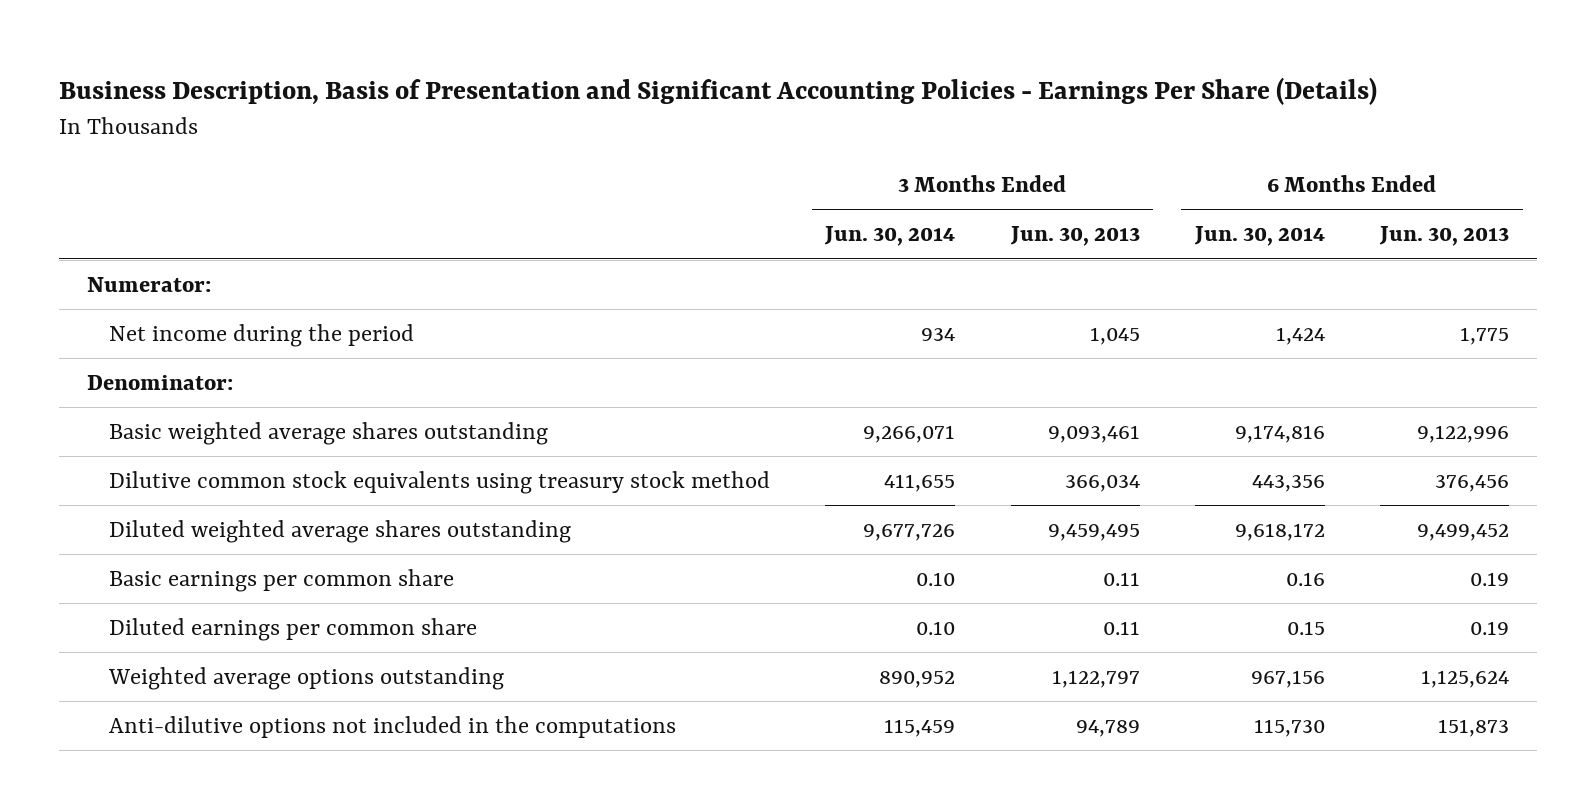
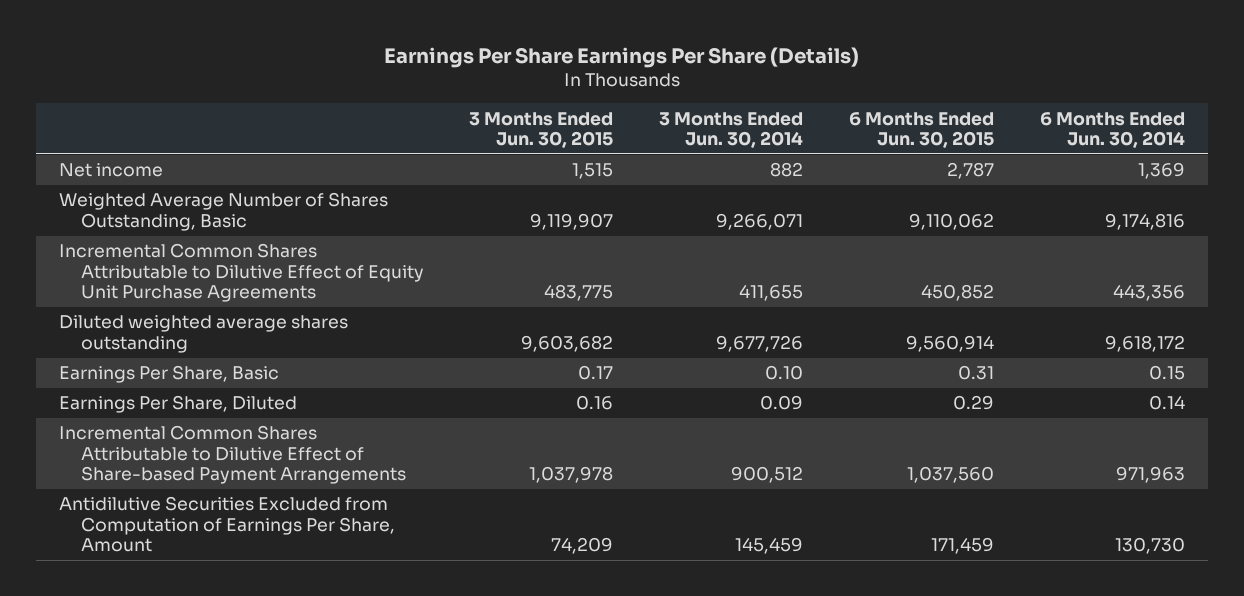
[59,77,1378,106] Business Description, Basis of Presentation and Significant Accounting Policies - Earnings Per Share (Details) -> [383,46,859,68] Earnings Per Share Earnings Per Share (Details)
[1009,226,1140,247] Jun. 30, 2013 -> none
[1379,226,1510,247] Jun. 30, 2013 -> none
none -> [469,111,614,149] 3 Months Ended Jun. 30, 2015
none -> [849,111,995,149] 6 Months Ended Jun. 30, 2015
[86,276,211,292] Numerator: -> none
[86,374,233,390] Denominator: -> none
[109,323,415,347] Net income during the period -> [58,163,163,178] Net income
[921,327,956,341] 934 -> [770,162,804,178] 882
[1275,326,1325,345] 1,424 -> [1138,162,1186,180] 1,369
[109,421,549,445] Basic weighted average shares outstanding -> [58,192,388,231] Weighted Average Number of Shares Outstanding, Basic
[109,470,771,494] Dilutive common stock equivalents using treasury stock method -> [58,243,424,303] Incremental Common Shares Attributable to Dilutive Effect of Equity Unit Purchase Agreements
[108,666,505,690] Weighted average options outstanding -> none
[109,715,677,738] Anti-dilutive options not included in the computations -> none
[109,568,455,592] Basic earnings per common share -> [58,365,279,384] Earnings Per Share, Basic
[1285,571,1325,586] 0.16 -> [1149,365,1186,381] 0.15
[109,617,478,641] Diluted earnings per common share -> [58,395,297,414] Earnings Per Share, Diluted
[916,620,956,635] 0.10 -> [760,395,804,411] 0.09
[1286,620,1325,635] 0.15 -> [1149,395,1186,411] 0.14
none -> [58,425,406,485] Incremental Common Shares Attributable to Dilutive Effect of Share-based Payment Arrangements
none -> [58,496,395,553] Antidilutive Securities Excluded from Computation of Earnings Per Share, Amount

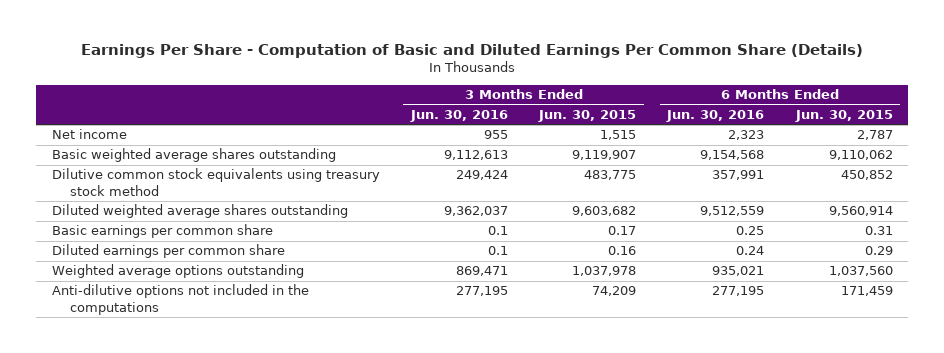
[383,46,859,68] Earnings Per Share Earnings Per Share (Details) -> [81,44,864,59] Earnings Per Share - Computation of Basic and Diluted Earnings Per Common Share (Details)
[659,111,804,149] 3 Months Ended Jun. 30, 2014 -> none
[1040,111,1186,149] 6 Months Ended Jun. 30, 2014 -> none
none -> [409,109,508,122] Jun. 30, 2016
none -> [666,109,765,122] Jun. 30, 2016
[58,192,388,231] Weighted Average Number of Shares Outstanding, Basic -> [51,148,336,163] Basic weighted average shares outstanding
[58,243,424,303] Incremental Common Shares Attributable to Dilutive Effect of Equity Unit Purchase Agreements -> [51,168,380,196] Dilutive common stock equivalents using treasury stock method
[58,365,279,384] Earnings Per Share, Basic -> [51,224,273,239] Basic earnings per common share
[58,395,297,414] Earnings Per Share, Diluted -> [51,244,285,259] Diluted earnings per common share
[58,425,406,485] Incremental Common Shares Attributable to Dilutive Effect of Share-based Payment Arrangements -> [51,264,304,279] Weighted average options outstanding
[58,496,395,553] Antidilutive Securities Excluded from Computation of Earnings Per Share, Amount -> [51,284,309,315] Anti-dilutive options not included in the computations

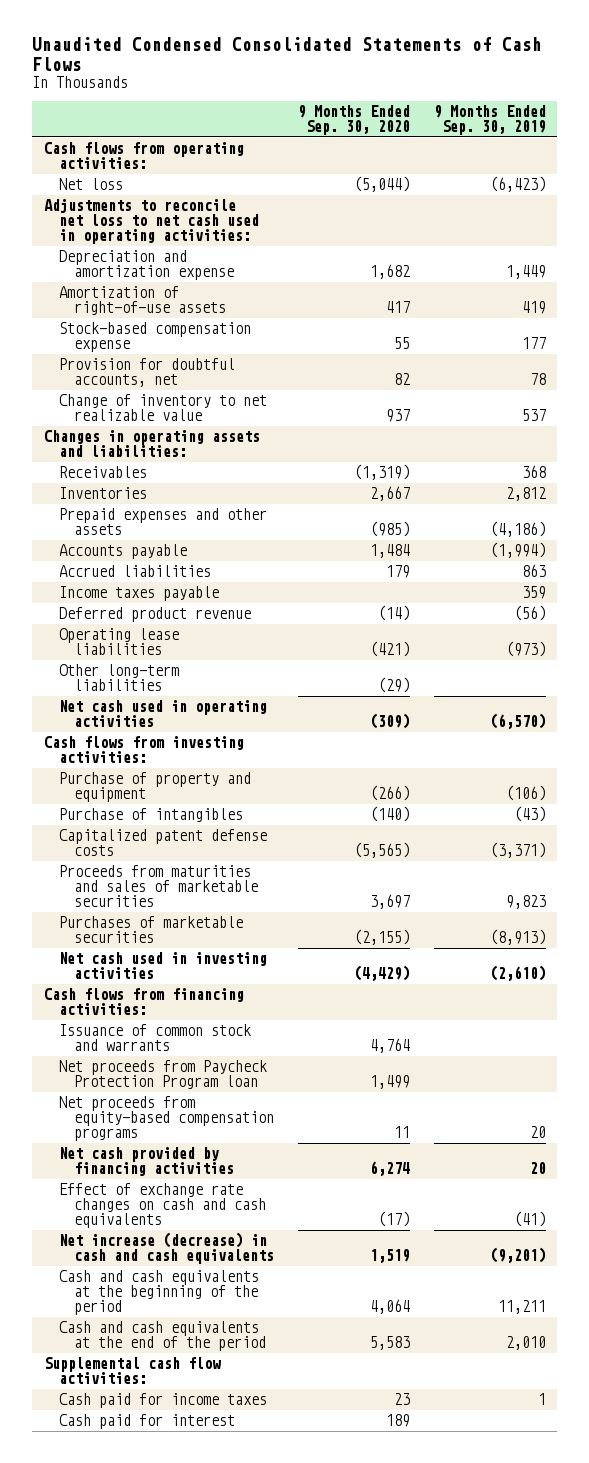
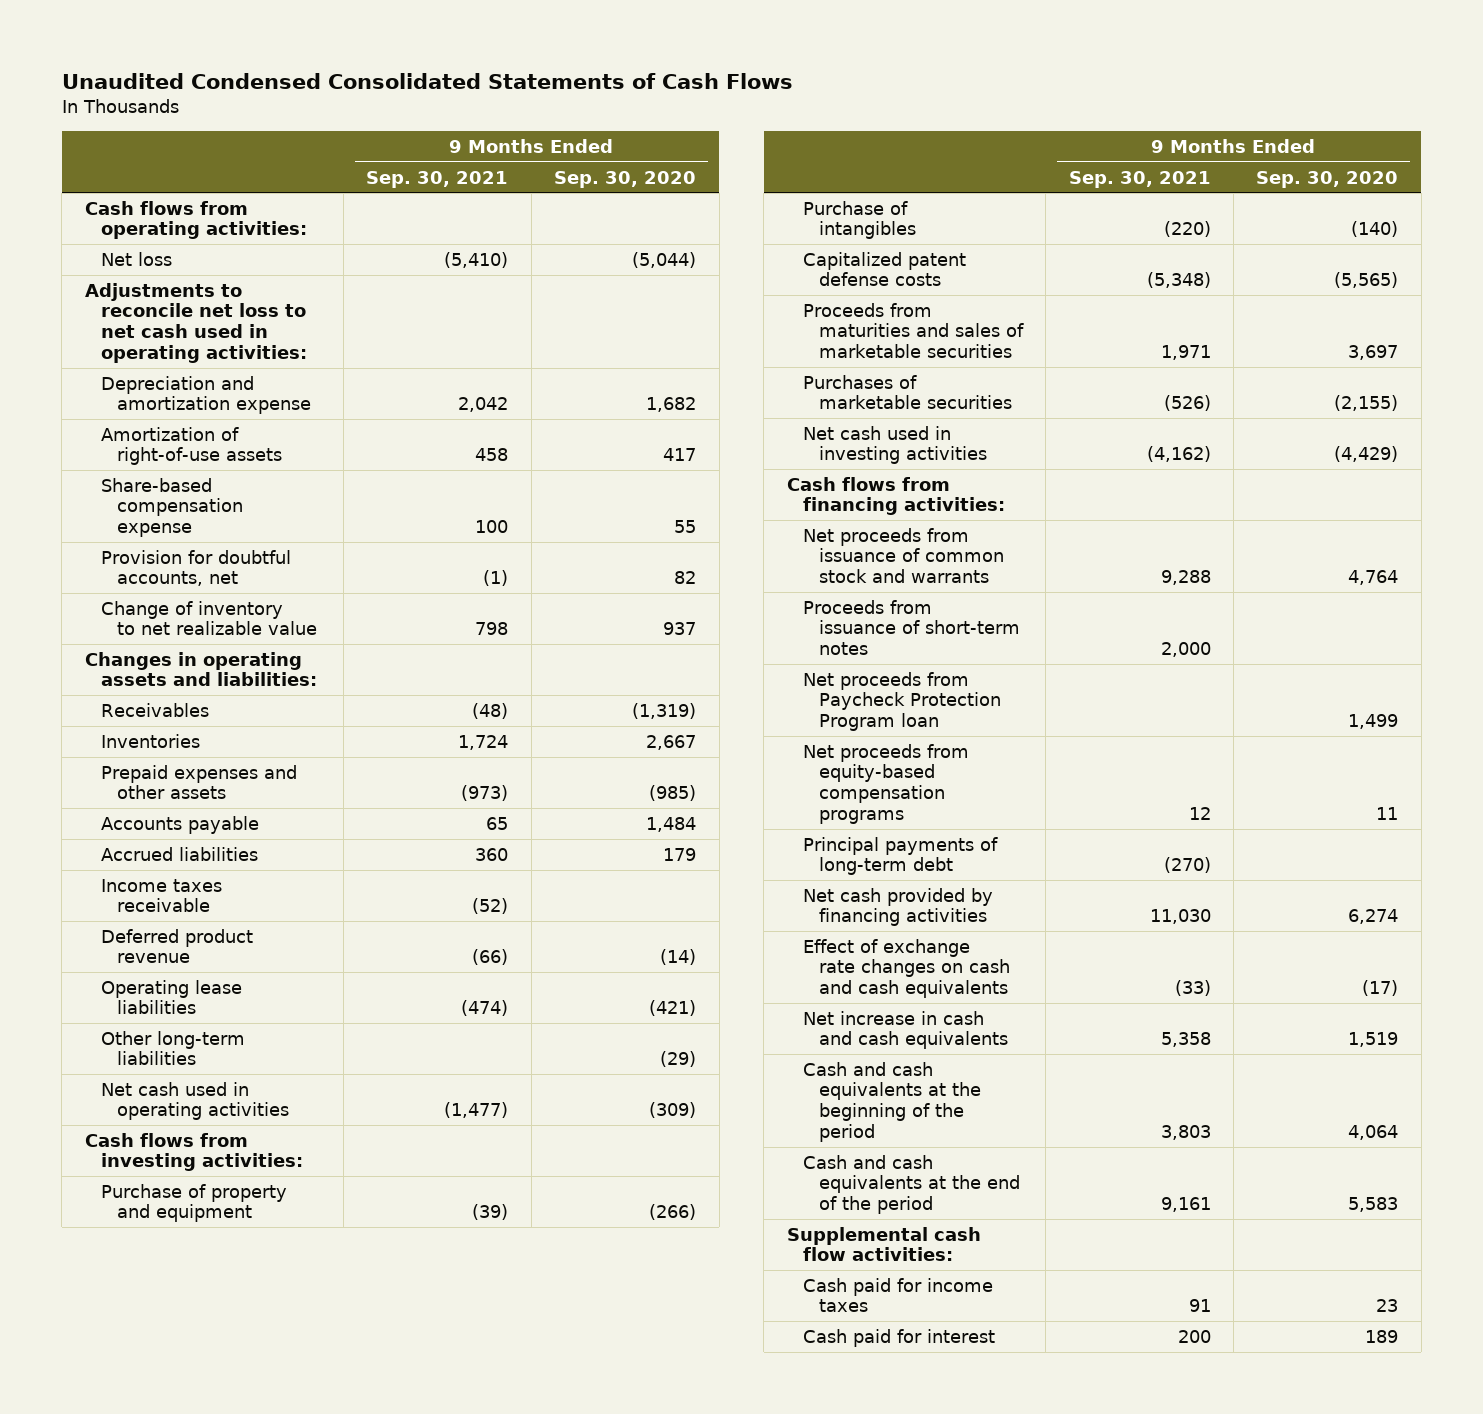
[433,104,546,135] 9 Months Ended Sep. 30, 2019 -> none
none -> [366,170,509,188] Sep. 30, 2021
[58,322,251,353] Stock-based compensation expense -> [100,477,243,538] Share-based compensation expense
[58,586,219,602] Income taxes payable -> [100,878,222,913] Income taxes receivable
[58,1024,251,1052] Issuance of common stock and warrants -> [802,527,1004,584] Net proceeds from issuance of common stock and warrants
none -> [802,599,1020,656] Proceeds from issuance of short-term notes
none -> [802,836,998,876] Principal payments of long-term debt
[58,1232,274,1265] Net increase (decrease) in cash and cash equivalents -> [802,1010,1008,1050] Net increase in cash and cash equivalents

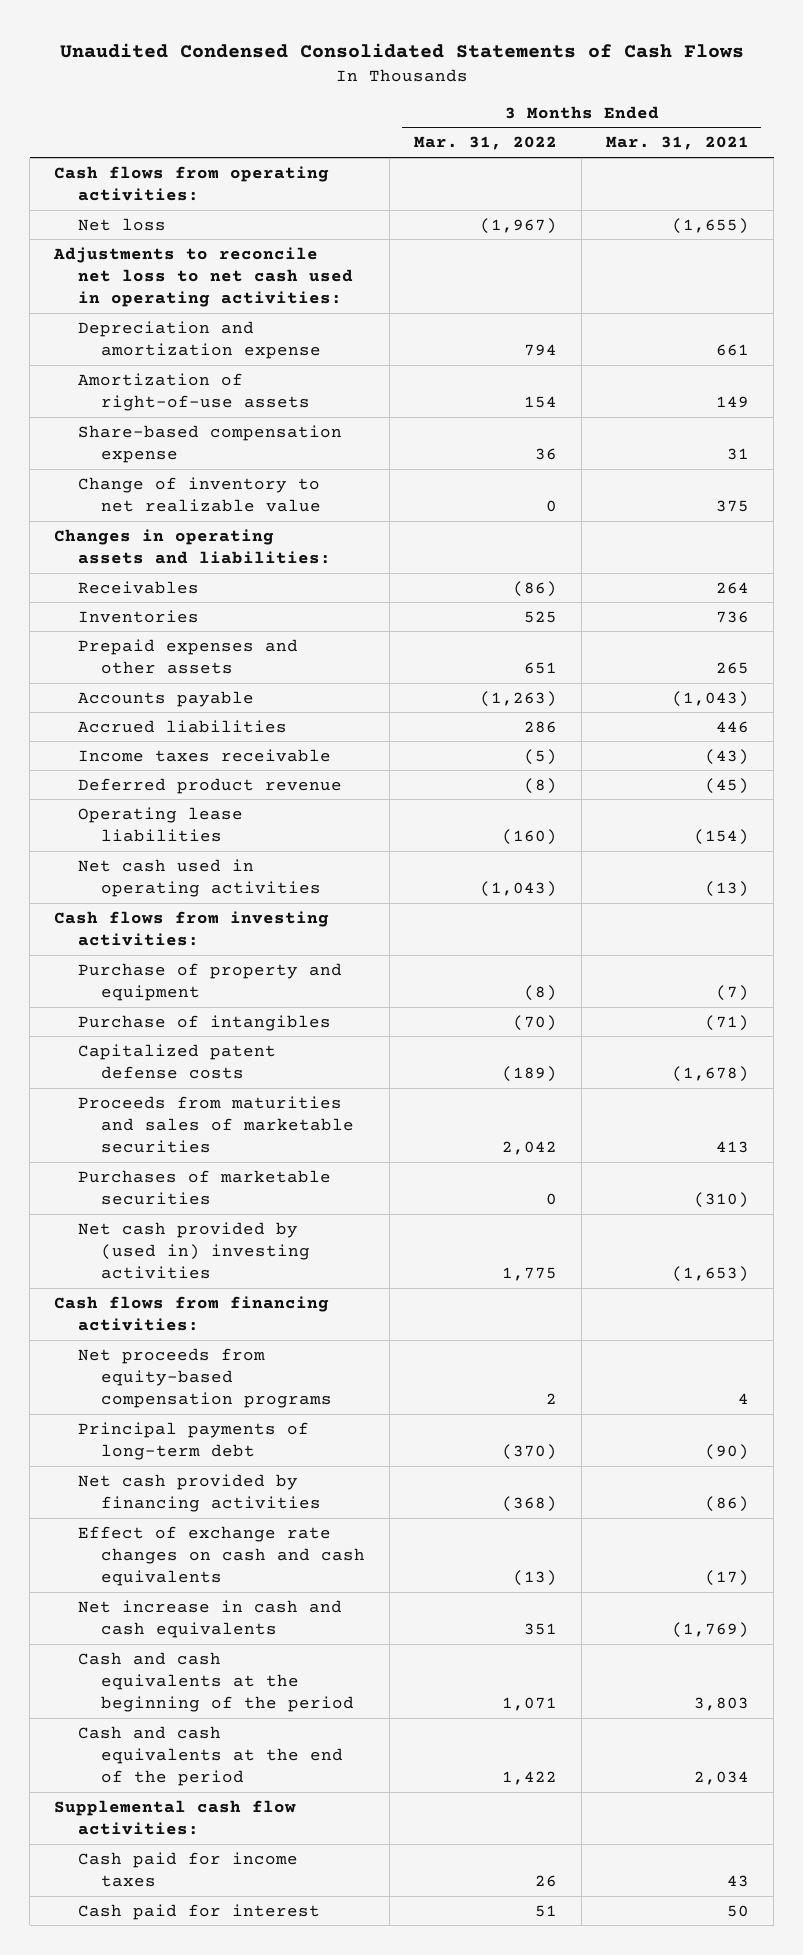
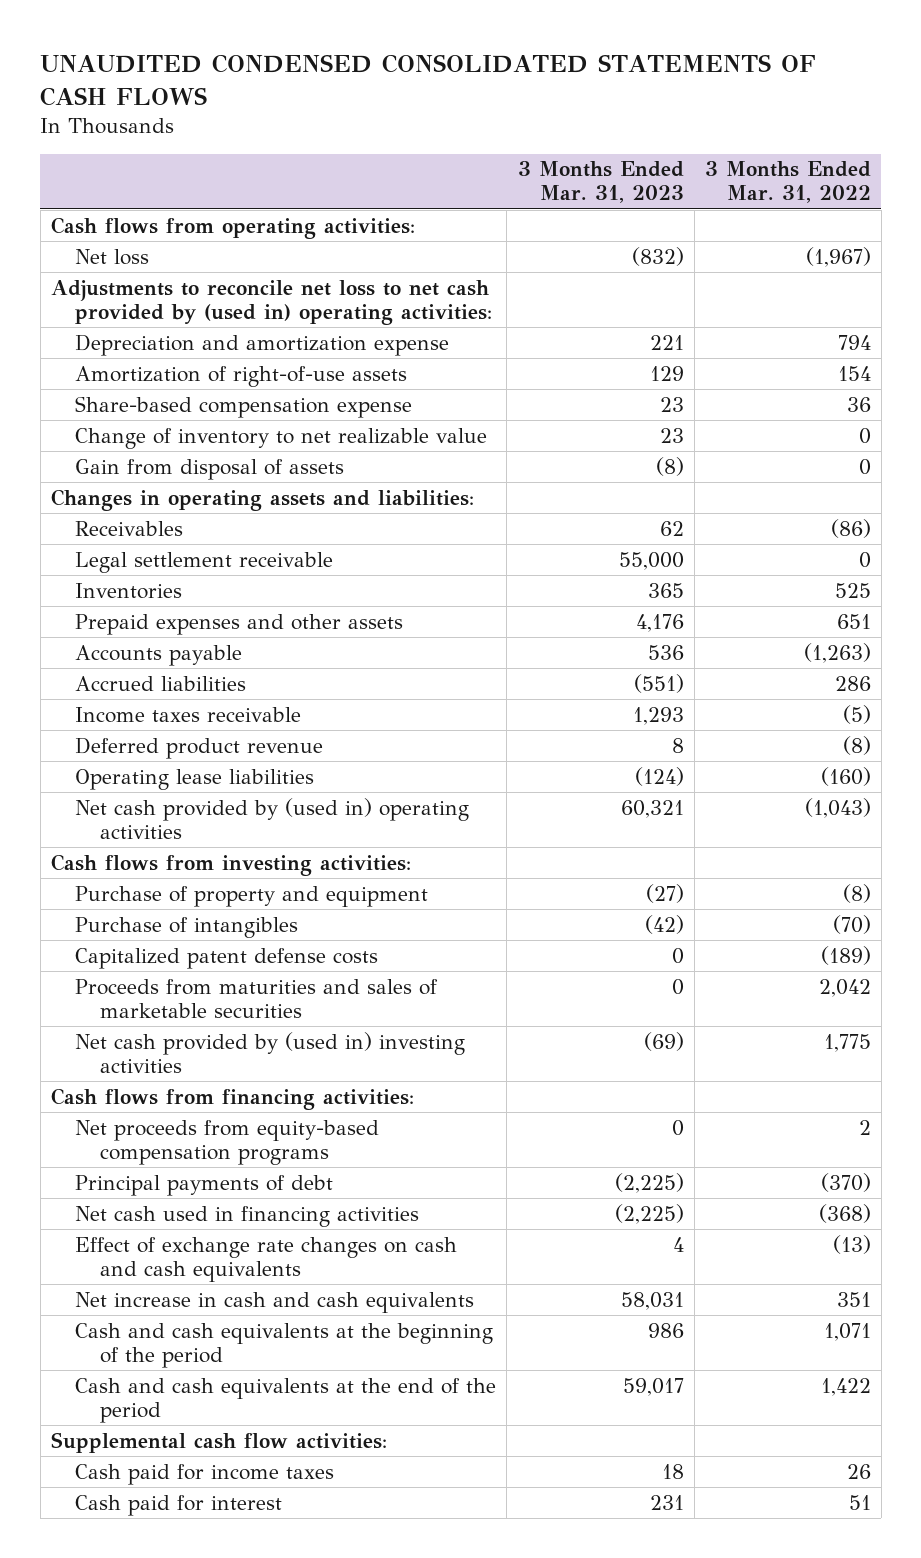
[59,42,744,58] Unaudited Condensed Consolidated Statements of Cash Flows -> [40,54,817,106] UNAUDITED CONDENSED CONSOLIDATED STATEMENTS OF CASH FLOWS
[606,136,750,151] Mar. 31, 2021 -> none
none -> [517,161,684,204] 3 Months Ended Mar. 31, 2023
[53,246,353,307] Adjustments to reconcile net loss to net cash used in operating activities: -> [50,279,493,325] Adjustments to reconcile net loss to net cash provided by (used in) operating activities:
none -> [75,458,345,480] Gain from disposal of assets
none -> [75,551,334,573] Legal settlement receivable
[77,858,322,897] Net cash used in operating activities -> [75,797,470,839] Net cash provided by (used in) operating activities
[77,1169,331,1205] Purchases of marketable securities -> none
[77,1421,309,1460] Principal payments of long-term debt -> [75,1174,334,1196] Principal payments of debt
[77,1473,322,1512] Net cash provided by financing activities -> [75,1205,420,1227] Net cash used in financing activities

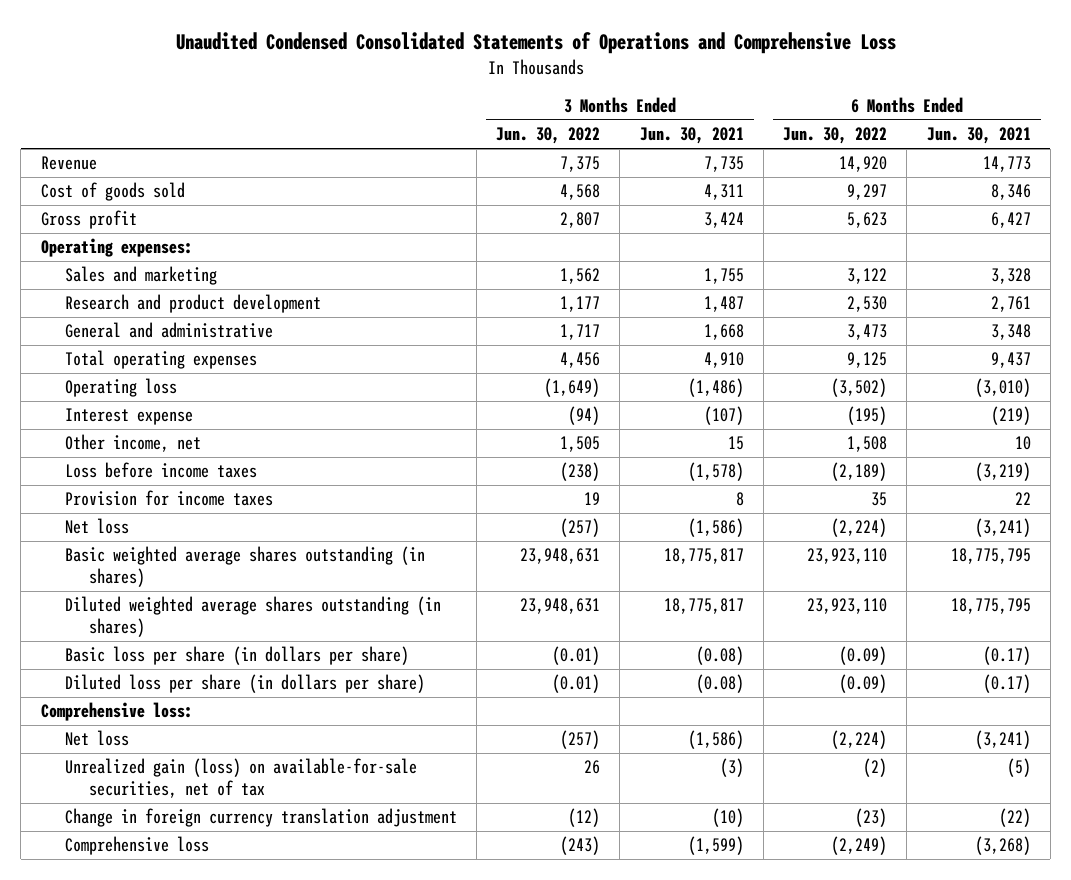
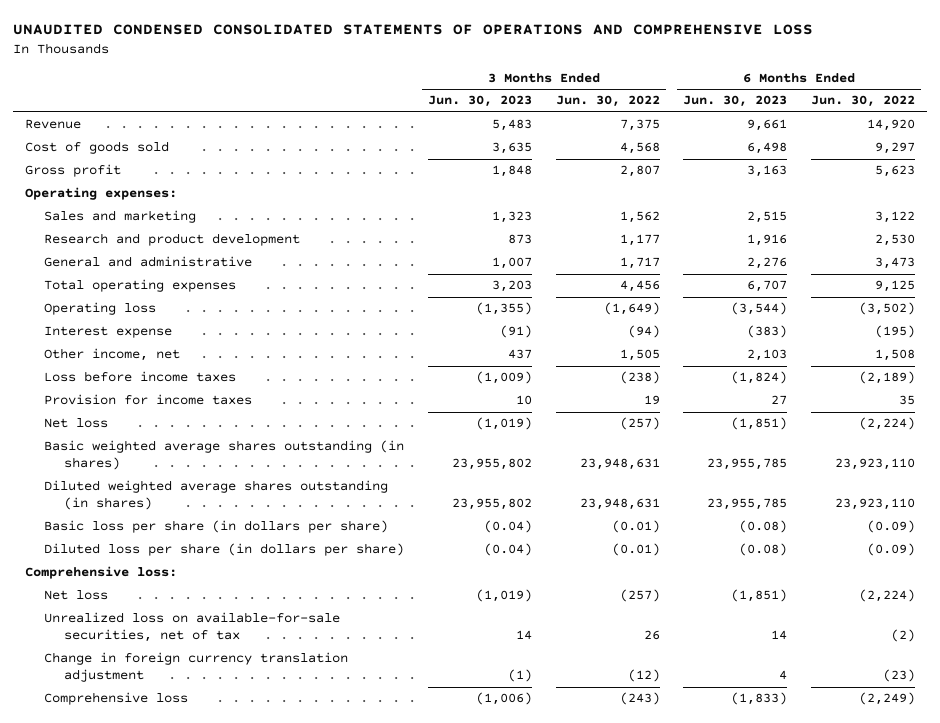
[175,32,896,55] Unaudited Condensed Consolidated Statements of Operations and Comprehensive Loss -> [12,24,813,36] UNAUDITED CONDENSED CONSOLIDATED STATEMENTS OF OPERATIONS AND COMPREHENSIVE LOSS
[639,127,744,145] Jun. 30, 2021 -> none
[926,127,1031,145] Jun. 30, 2021 -> none
none -> [427,95,532,108] Jun. 30, 2023
none -> [683,95,788,108] Jun. 30, 2023
[64,758,417,799] Unrealized gain (loss) on available-for-sale securities, net of tax -> [44,612,341,643] Unrealized loss on available-for-sale securities, net of tax

